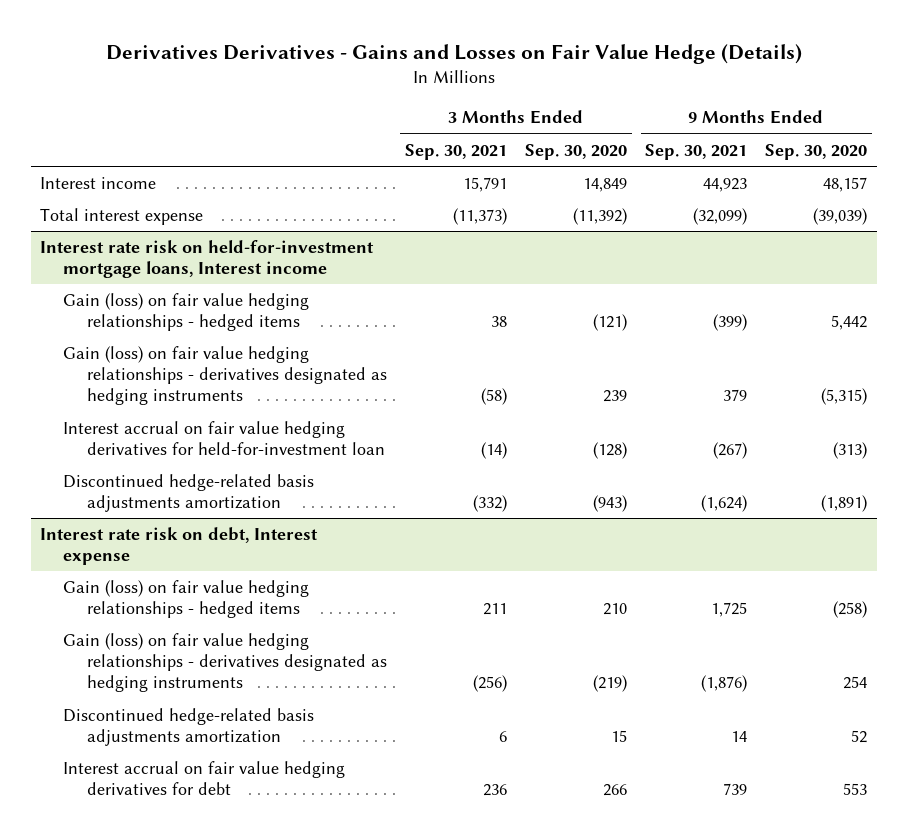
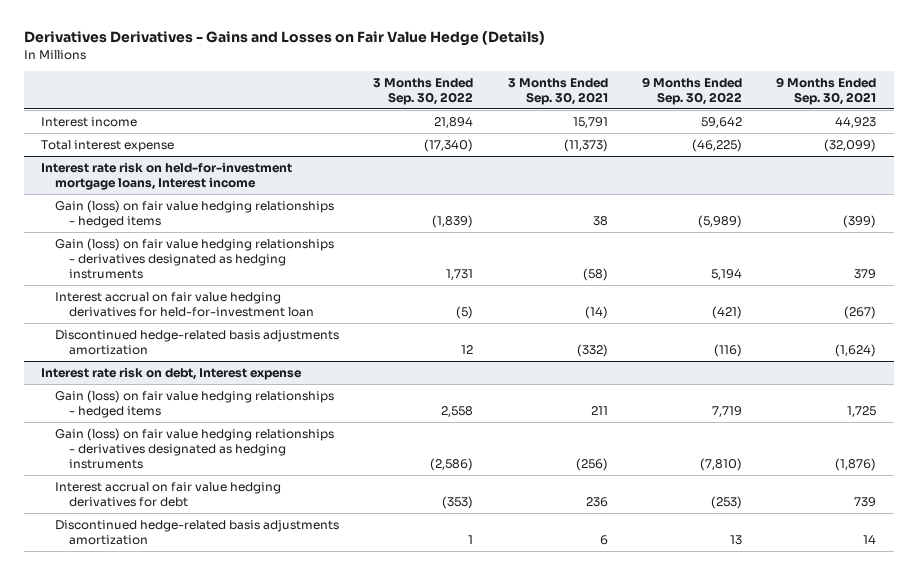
[525,143,628,160] Sep. 30, 2020 -> none
[765,143,868,160] Sep. 30, 2020 -> none
none -> [373,77,474,105] 3 Months Ended Sep. 30, 2022
none -> [642,76,743,105] 9 Months Ended Sep. 30, 2022
[63,708,315,747] Discontinued hedge-related basis adjustments amortization -> [55,519,340,545] Discontinued hedge-related basis adjustments amortization

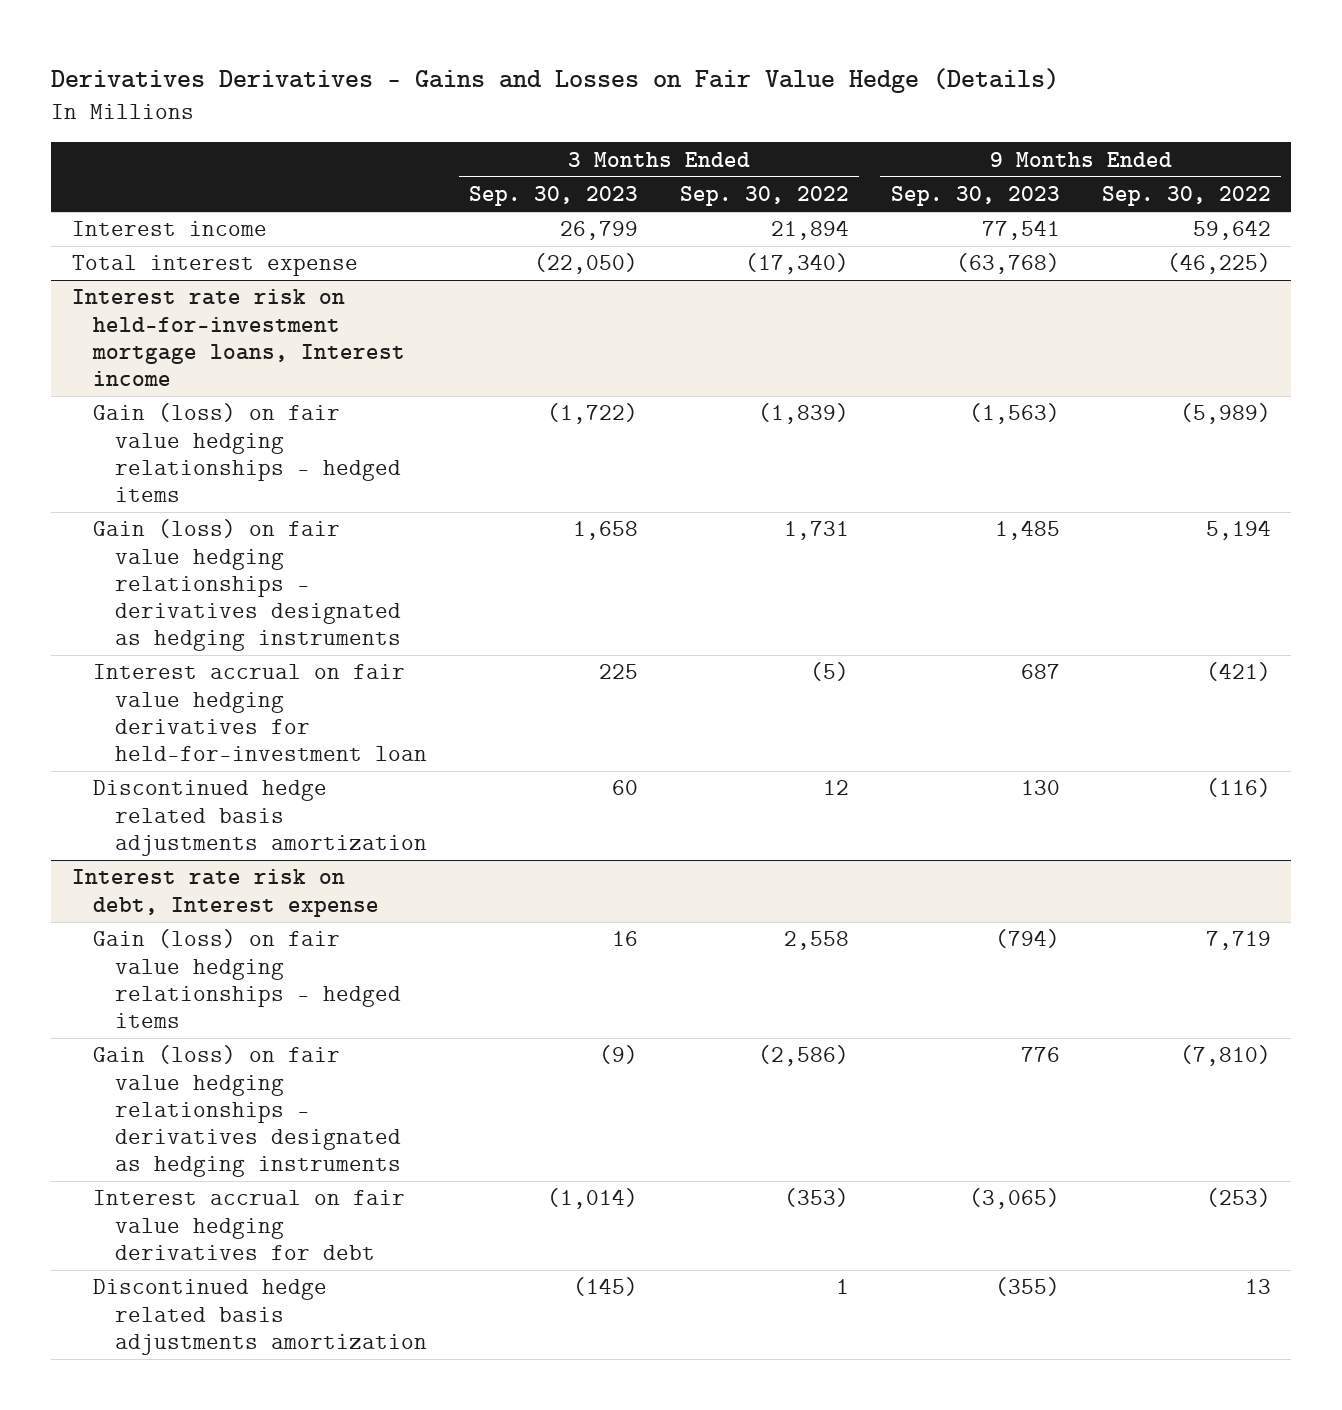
[507,77,608,105] 3 Months Ended Sep. 30, 2021 -> none
[776,76,877,105] 9 Months Ended Sep. 30, 2021 -> none
none -> [469,186,639,207] Sep. 30, 2023
none -> [890,186,1060,207] Sep. 30, 2023
[55,329,340,355] Discontinued hedge-related basis adjustments amortization -> [93,780,428,856] Discontinued hedge related basis adjustments amortization
[55,519,340,545] Discontinued hedge-related basis adjustments amortization -> [93,1279,428,1355] Discontinued hedge related basis adjustments amortization

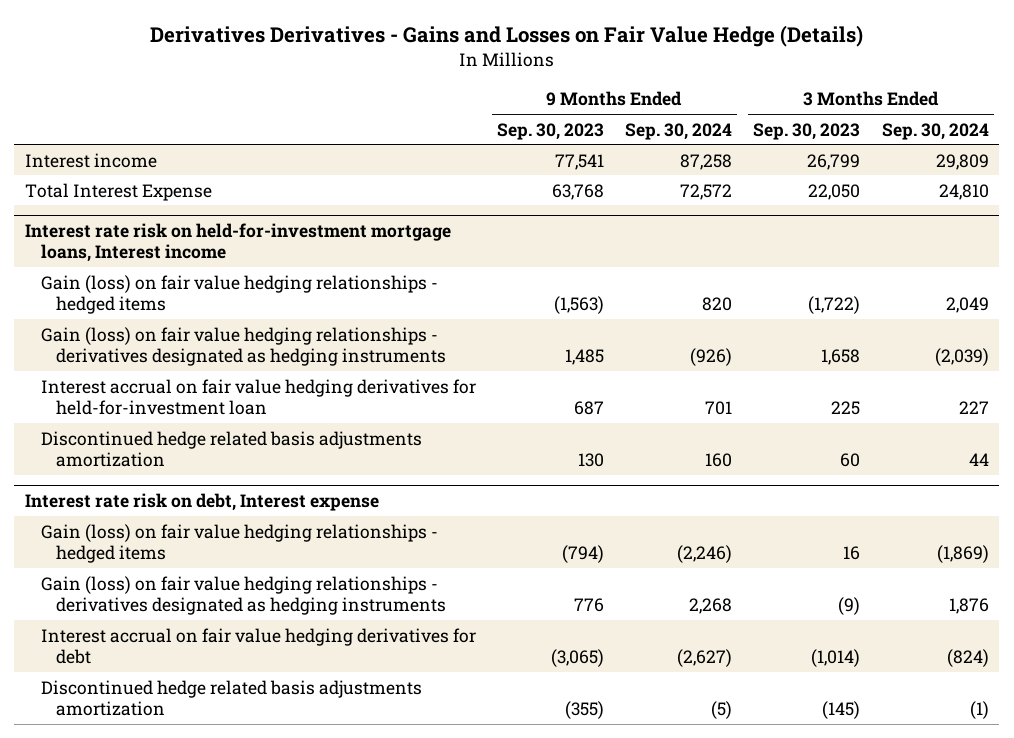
[679,186,849,207] Sep. 30, 2022 -> none
[1101,186,1271,207] Sep. 30, 2022 -> none
none -> [625,122,733,140] Sep. 30, 2024
none -> [881,122,989,140] Sep. 30, 2024
[71,255,358,277] Total interest expense -> [25,182,213,201] Total Interest Expense
[534,253,639,275] (22,050) -> [808,183,861,200] 22,050
[955,253,1060,275] (63,768) -> [551,183,604,200] 63,768

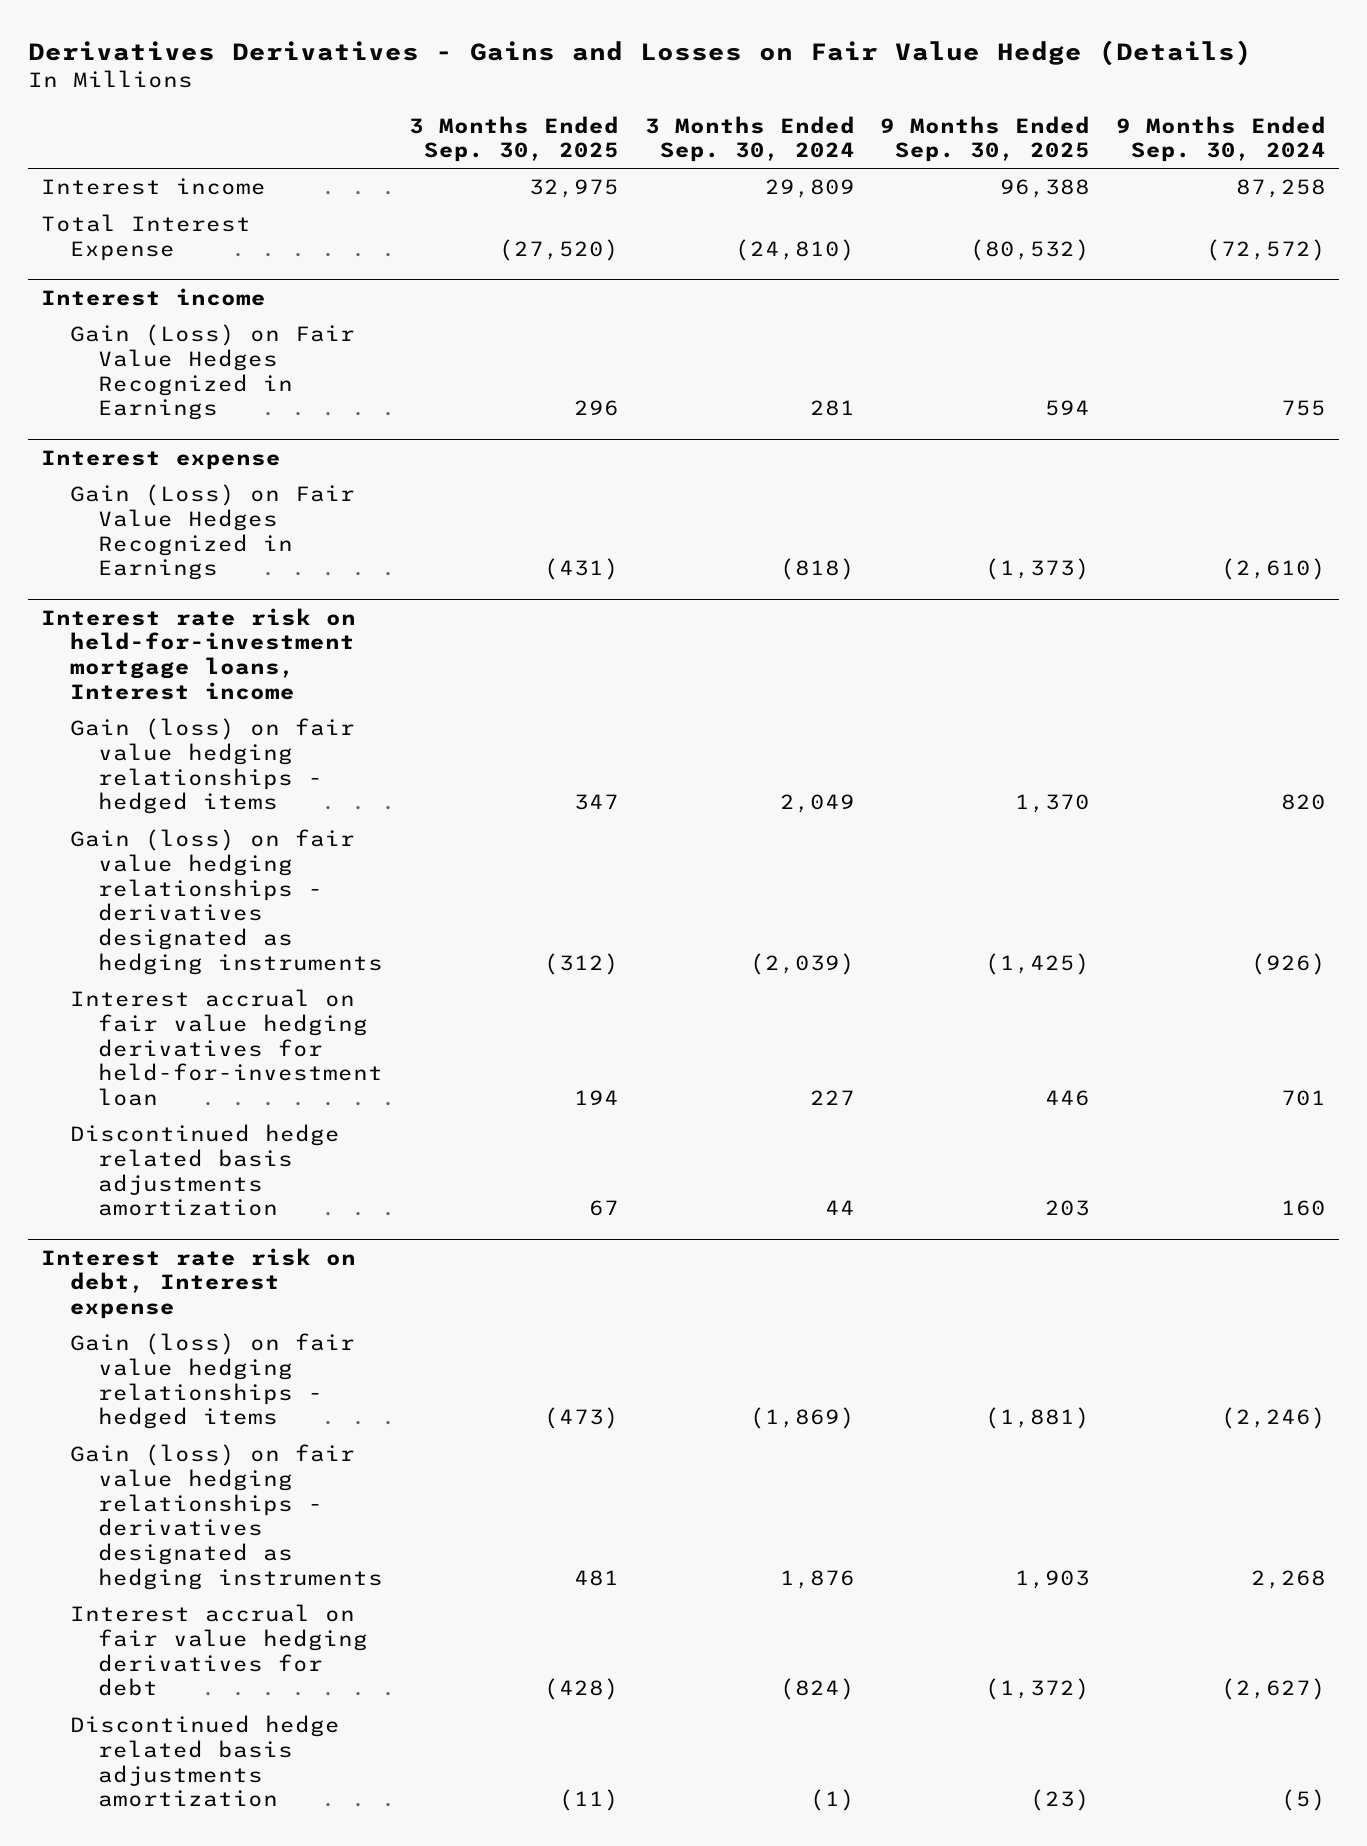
[496,122,604,140] Sep. 30, 2023 -> none
[753,122,861,140] Sep. 30, 2023 -> none
none -> [408,115,619,163] 3 Months Ended Sep. 30, 2025
none -> [880,115,1091,163] 9 Months Ended Sep. 30, 2025
[680,183,733,200] 72,572 -> [1206,239,1327,262] (72,572)
[938,183,989,200] 24,810 -> [734,239,855,262] (24,810)
none -> [41,287,267,306] Interest income
none -> [69,324,355,421] Gain (Loss) on Fair Value Hedges Recognized in Earnings
none -> [41,449,282,470] Interest expense
none -> [69,484,355,581] Gain (Loss) on Fair Value Hedges Recognized in Earnings

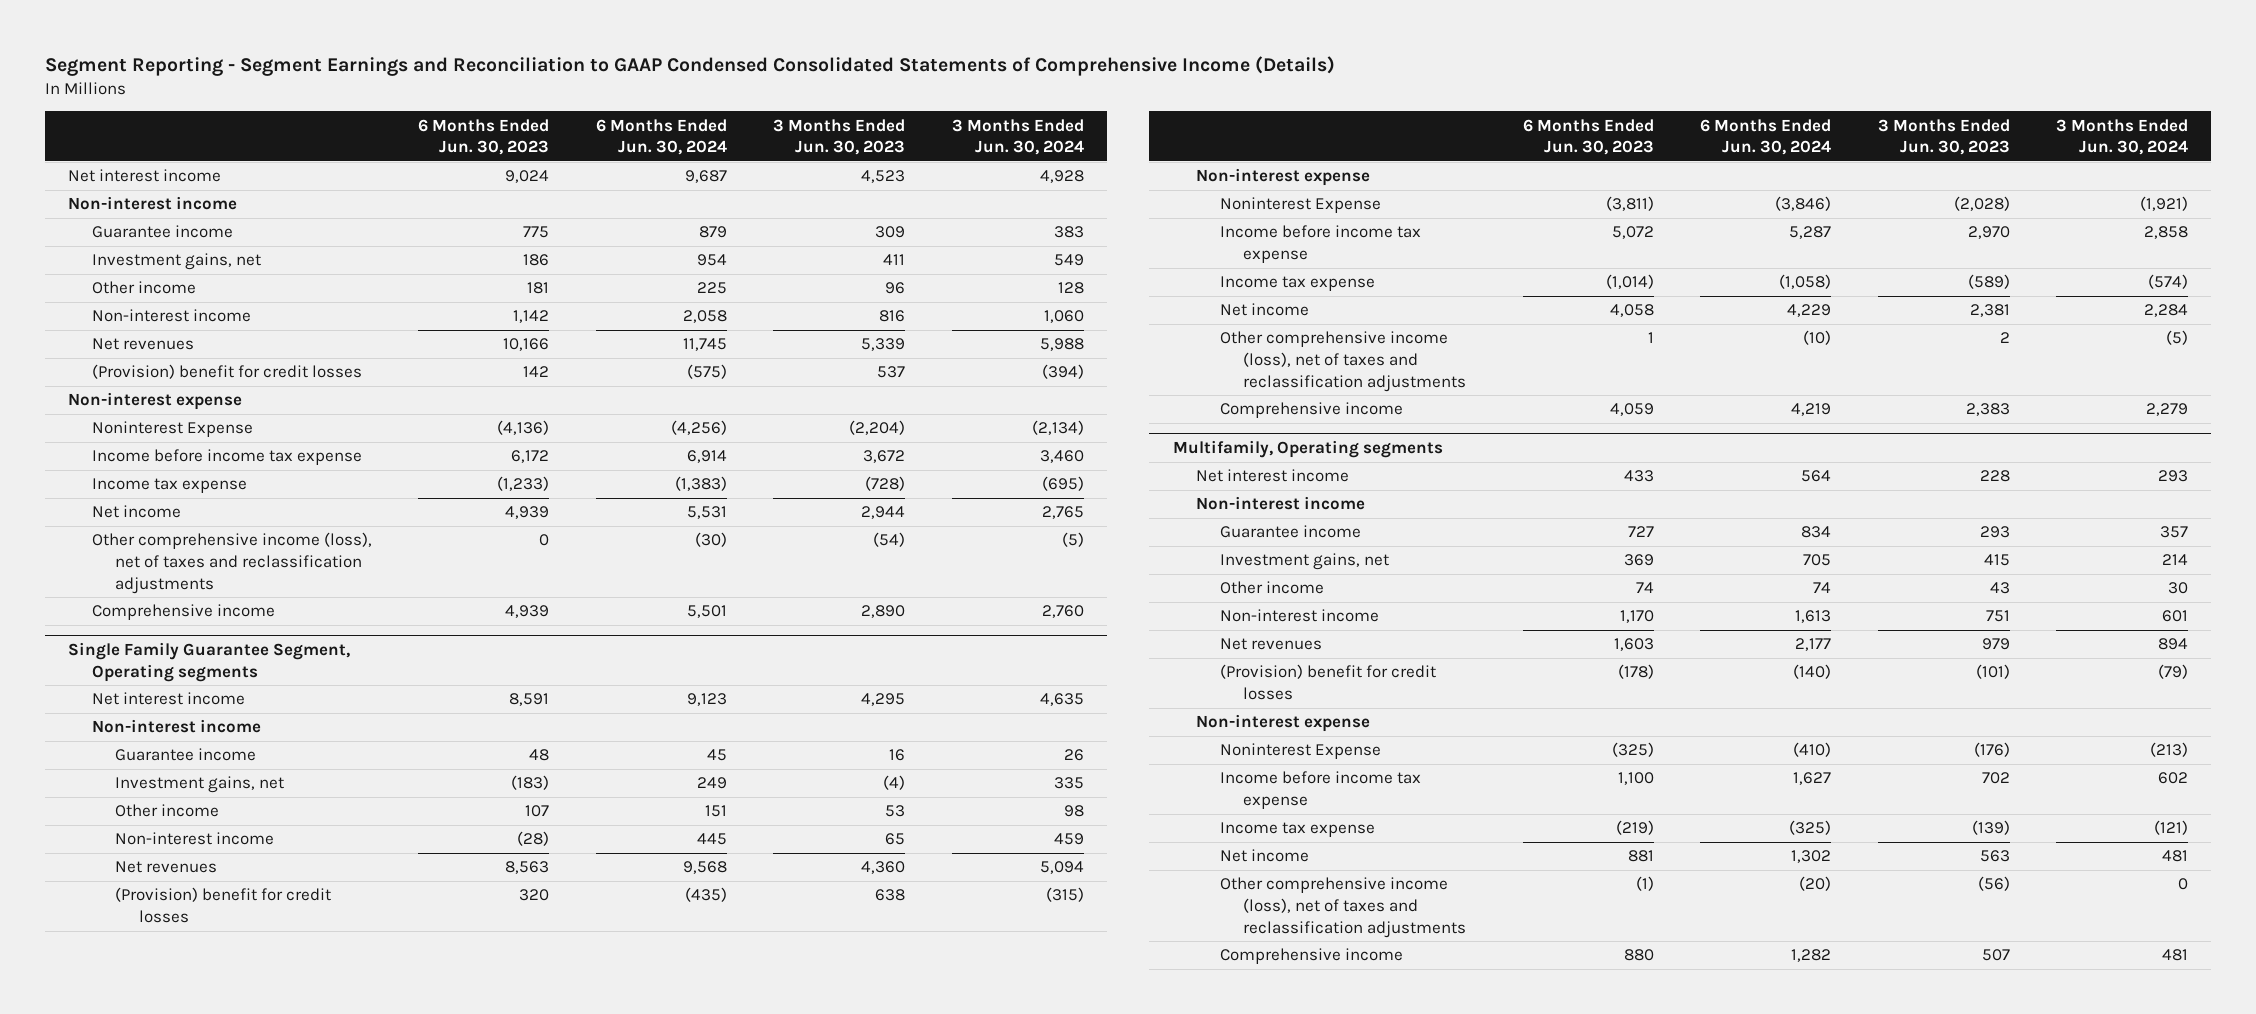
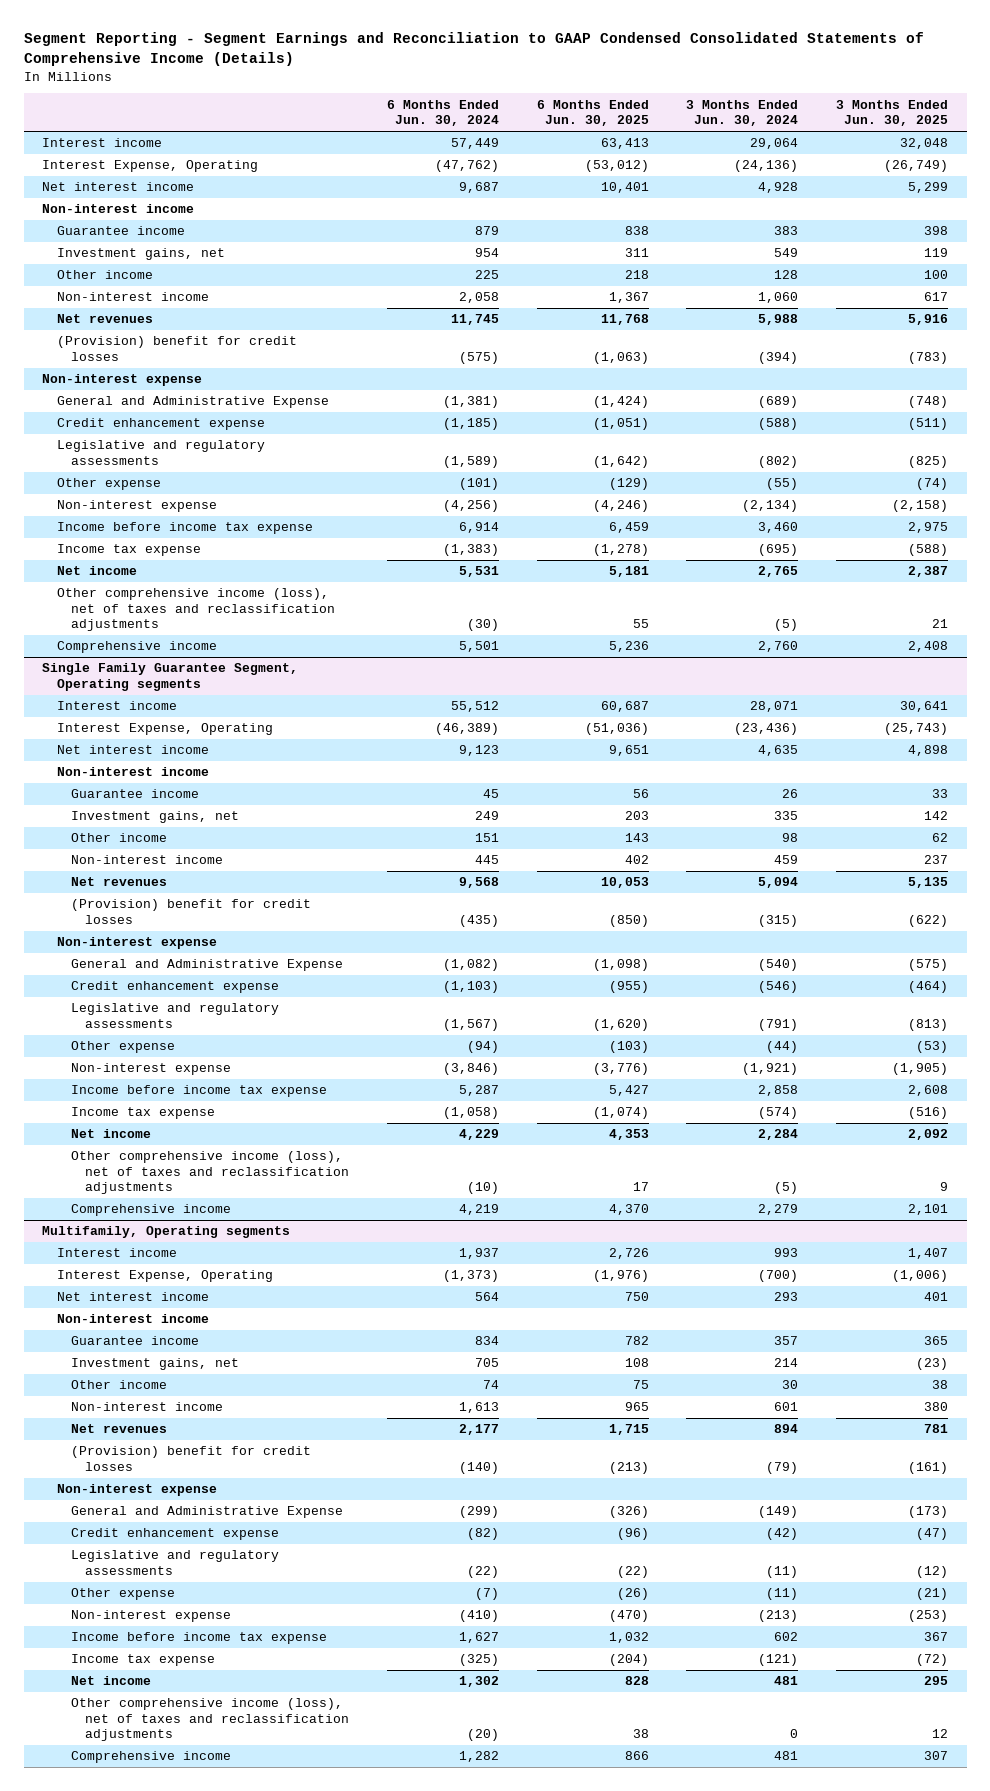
[418,118,550,156] 6 Months Ended Jun. 30, 2023 -> none
[773,118,906,156] 3 Months Ended Jun. 30, 2023 -> none
none -> [536,99,649,127] 6 Months Ended Jun. 30, 2025
none -> [835,99,948,127] 3 Months Ended Jun. 30, 2025
none -> [42,138,163,148] Interest income
none -> [42,160,259,173] Interest Expense, Operating
none -> [56,396,329,409] General and Administrative Expense
none -> [56,418,265,431] Credit enhancement expense
none -> [56,440,265,465] Legislative and regulatory assessments
none -> [56,478,161,491] Other expense
[91,421,253,438] Noninterest Expense -> [56,500,217,513] Non-interest expense
none -> [56,701,177,711] Interest income
none -> [56,723,273,736] Interest Expense, Operating
none -> [70,959,343,972] General and Administrative Expense
none -> [70,981,279,994] Credit enhancement expense
none -> [70,1003,279,1028] Legislative and regulatory assessments
none -> [70,1041,175,1054] Other expense
[1219,197,1381,214] Noninterest Expense -> [70,1063,231,1076] Non-interest expense
none -> [56,1248,177,1258] Interest income
none -> [56,1270,273,1283] Interest Expense, Operating
none -> [70,1506,343,1519] General and Administrative Expense
none -> [70,1528,279,1541] Credit enhancement expense
none -> [70,1550,279,1575] Legislative and regulatory assessments
none -> [70,1588,175,1601] Other expense
[1219,743,1381,760] Noninterest Expense -> [70,1610,231,1623] Non-interest expense

